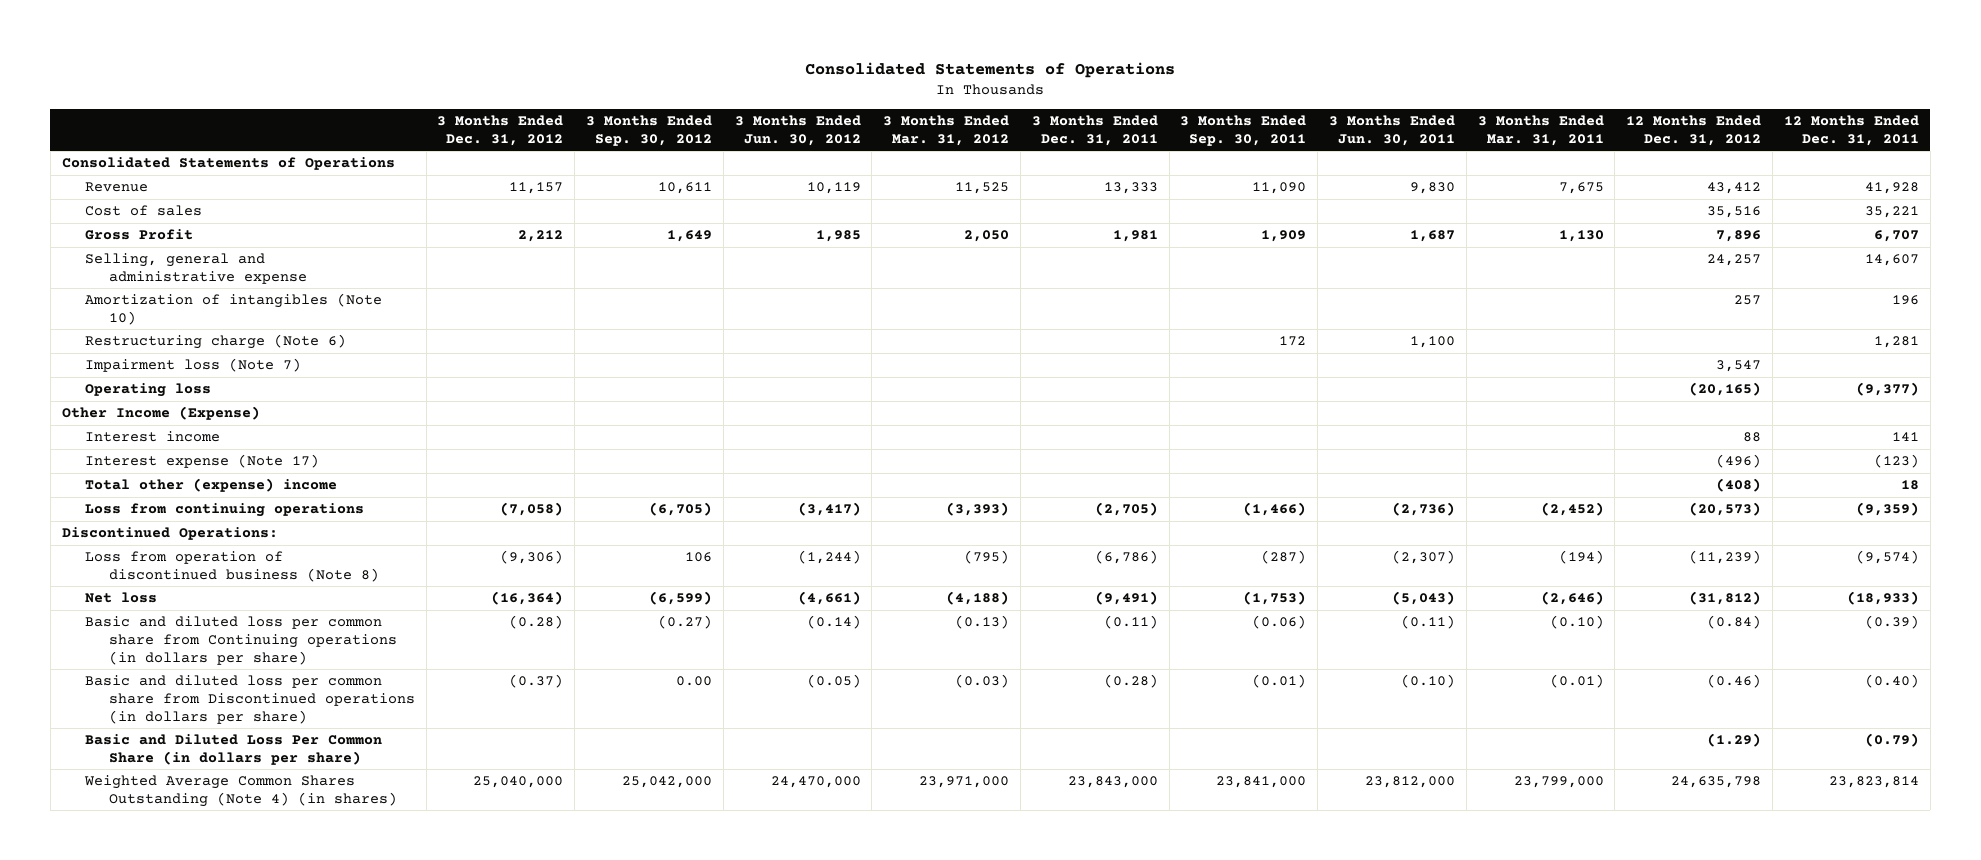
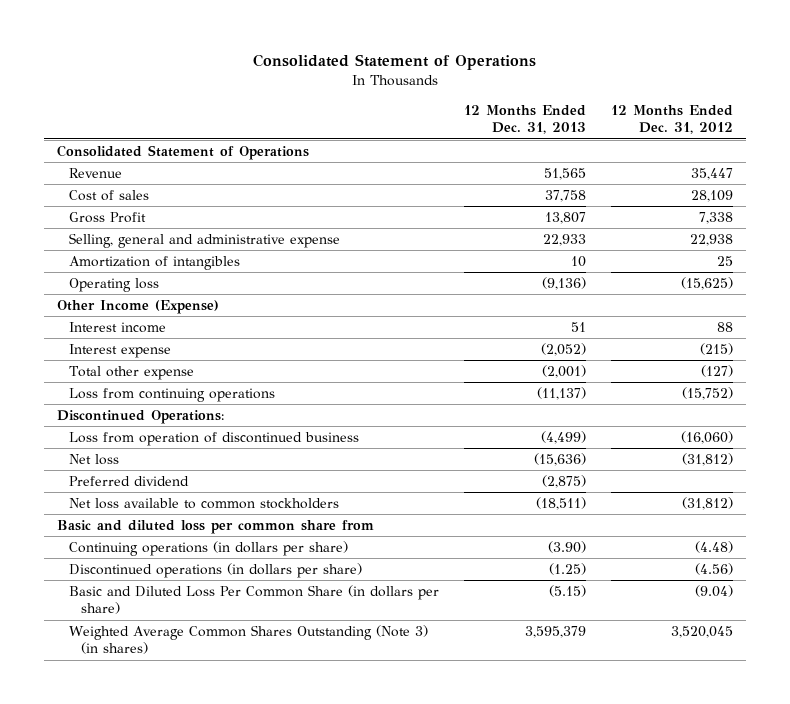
[805,61,1176,78] Consolidated Statements of Operations -> [252,54,536,71] Consolidated Statement of Operations
[437,114,564,146] 3 Months Ended Dec. 31, 2012 -> none
[586,114,713,146] 3 Months Ended Sep. 30, 2012 -> none
[734,114,861,146] 3 Months Ended Jun. 30, 2012 -> none
[883,114,1010,146] 3 Months Ended Mar. 31, 2012 -> none
[1031,114,1158,146] 3 Months Ended Dec. 31, 2011 -> none
[1180,114,1307,146] 3 Months Ended Sep. 30, 2011 -> none
[1329,114,1456,146] 3 Months Ended Jun. 30, 2011 -> none
[1477,114,1604,146] 3 Months Ended Mar. 31, 2011 -> none
[1783,114,1919,146] 12 Months Ended Dec. 31, 2011 -> none
none -> [464,104,587,135] 12 Months Ended Dec. 31, 2013
[85,334,347,350] Restructuring charge (Note 6) -> none
[85,358,302,373] Impairment loss (Note 7) -> none
[61,157,395,171] Consolidated Statements of Operations -> [56,144,309,160] Consolidated Statement of Operations
[1707,182,1762,195] 43,412 -> [691,167,734,180] 35,447
[1707,206,1762,219] 35,516 -> [691,189,734,202] 28,109
[1716,230,1762,243] 7,896 -> [699,211,734,224] 7,338
[1707,254,1762,267] 24,257 -> [690,233,734,246] 22,938
[85,293,383,325] Amortization of intangibles (Note 10) -> [69,255,241,270] Amortization of intangibles
[1734,295,1762,306] 257 -> [717,255,734,266] 25
[1689,382,1762,397] (20,165) -> [681,276,734,290] (15,625)
[85,454,320,469] Interest expense (Note 17) -> [69,343,172,358] Interest expense
[1716,454,1762,469] (496) -> [700,342,734,355] (215)
[85,478,338,493] Total other (expense) income -> [69,365,195,380] Total other expense
[1716,478,1762,493] (408) -> [701,364,734,377] (127)
[1689,502,1762,517] (20,573) -> [682,386,734,400] (15,752)
[85,551,379,582] Loss from operation of discontinued business (Note 8) -> [69,431,360,446] Loss from operation of discontinued business
[1689,550,1762,565] (11,239) -> [681,430,734,444] (16,060)
none -> [69,475,190,486] Preferred dividend
none -> [69,497,340,509] Net loss available to common stockholders
none -> [56,519,374,534] Basic and diluted loss per common share from
[85,616,397,665] Basic and diluted loss per common share from Continuing operations (in dollars per share) -> [69,540,349,556] Continuing operations (in dollars per share)
[1707,615,1762,630] (0.84) -> [695,540,734,553] (4.48)
[85,675,415,724] Basic and diluted loss per common share from Discontinued operations (in dollars per share) -> [69,562,363,578] Discontinued operations (in dollars per share)
[1707,674,1762,689] (0.46) -> [695,562,734,575] (4.56)
[1707,733,1762,748] (1.29) -> [695,584,734,597] (9.04)
[84,775,397,807] Weighted Average Common Shares Outstanding (Note 4) (in shares) -> [69,624,429,655] Weighted Average Common Shares Outstanding (Note 3) (in shares)
[1671,776,1762,789] 24,635,798 -> [671,625,734,638] 3,520,045

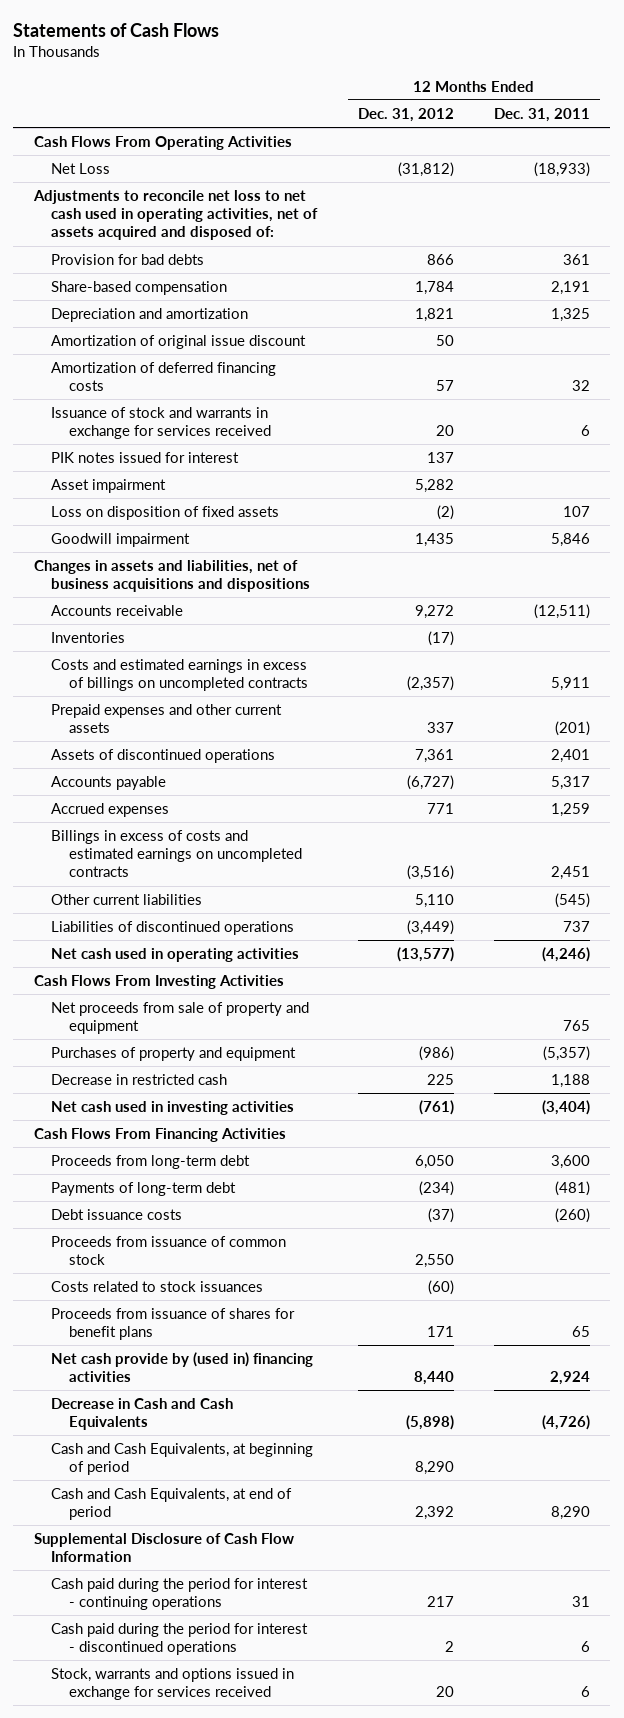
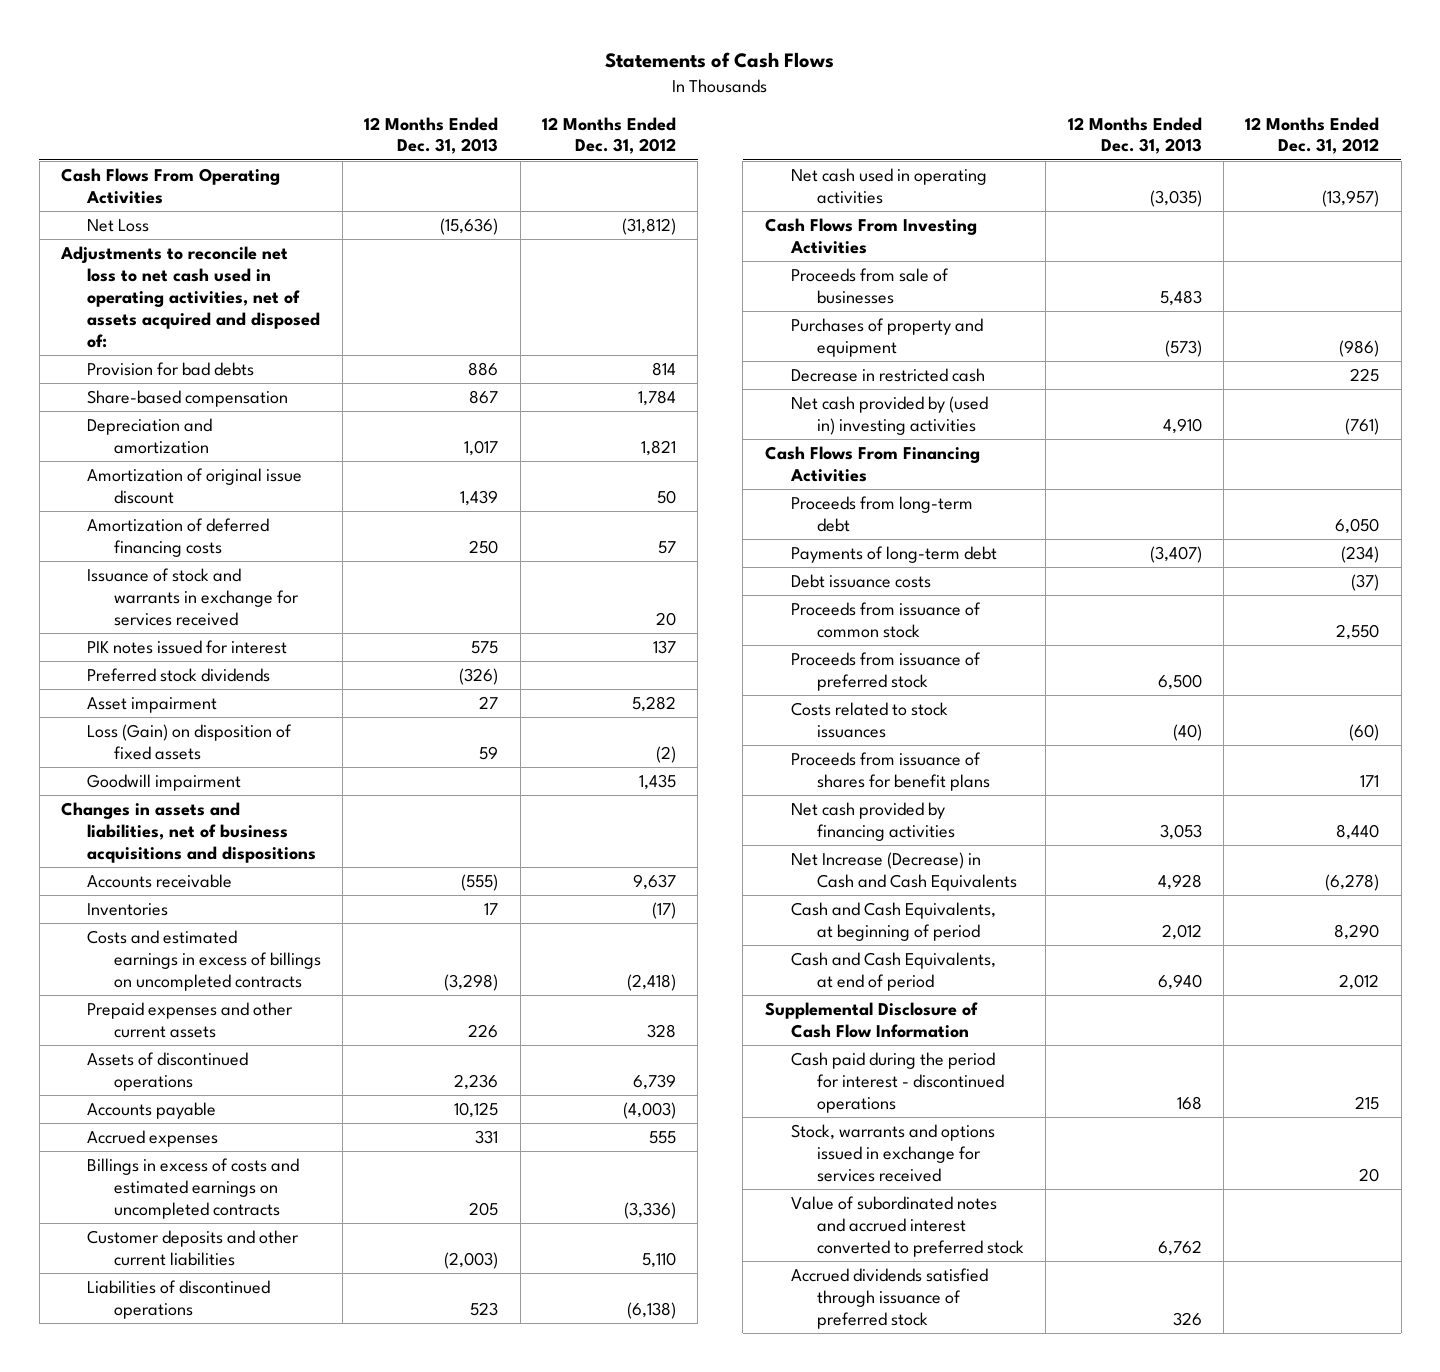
[494,107,591,122] Dec. 31, 2011 -> none
none -> [364,116,499,155] 12 Months Ended Dec. 31, 2013
[426,254,454,266] 866 -> [651,362,676,377] 814
none -> [87,668,271,683] Preferred stock dividends
[51,506,280,521] Loss on disposition of fixed assets -> [87,724,293,760] Loss (Gain) on disposition of fixed assets
[414,605,454,620] 9,272 -> [632,874,676,891] 9,637
[406,676,454,692] (2,357) -> [626,973,676,991] (2,418)
[426,722,454,734] 337 -> [646,1023,676,1038] 328
[414,749,454,764] 7,361 -> [632,1073,676,1090] 6,739
[406,775,454,791] (6,727) -> [622,1102,676,1120] (4,003)
[426,803,454,815] 771 -> [648,1131,676,1145] 555
[406,865,454,881] (3,516) -> [623,1201,676,1219] (3,336)
[51,894,203,906] Other current liabilities -> [87,1230,300,1266] Customer deposits and other current liabilities
[406,920,454,936] (3,449) -> [626,1301,676,1319] (6,138)
[396,947,454,963] (13,577) -> [1322,189,1380,207] (13,957)
[51,1002,310,1035] Net proceeds from sale of property and equipment -> none
none -> [790,268,949,304] Proceeds from sale of businesses
[51,1101,295,1116] Net cash used in investing activities -> [790,396,988,435] Net cash provided by (used in) investing activities
none -> [790,652,981,691] Proceeds from issuance of preferred stock
[51,1352,314,1383] Net cash provide by (used in) financing activities -> [790,802,956,841] Net cash provided by financing activities
[51,1398,234,1431] Decrease in Cash and Cash Equivalents -> [790,852,1018,891] Net Increase (Decrease) in Cash and Cash Equivalents
[405,1415,454,1431] (5,898) -> [1325,873,1380,891] (6,278)
[414,1506,454,1521] 2,392 -> [1339,973,1380,990] 2,012
[51,1578,309,1611] Cash paid during the period for interest - continuing operations -> none
[444,1641,454,1653] 2 -> [1355,1095,1380,1110] 215
none -> [790,1196,1025,1257] Value of subordinated notes and accrued interest converted to preferred stock
none -> [790,1268,988,1329] Accrued dividends satisfied through issuance of preferred stock

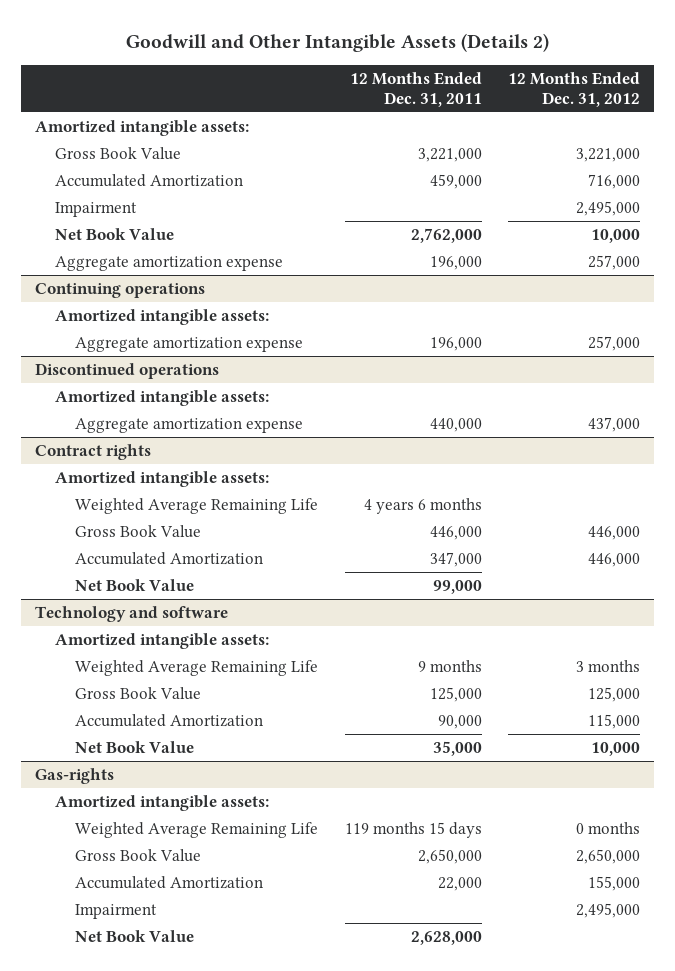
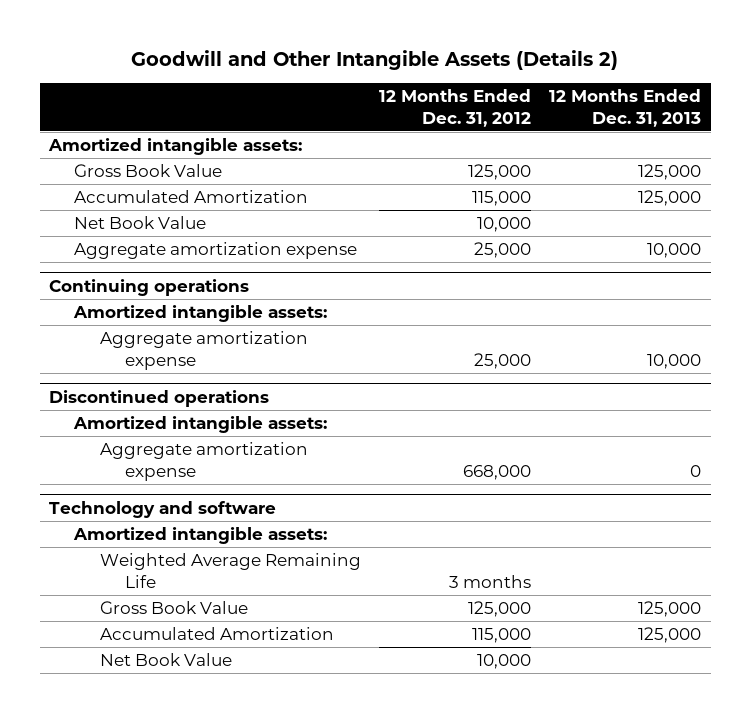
[349,72,482,108] 12 Months Ended Dec. 31, 2011 -> none
none -> [549,89,702,127] 12 Months Ended Dec. 31, 2013
[54,202,137,218] Impairment -> none
[576,148,641,163] 3,221,000 -> [468,164,532,181] 125,000
[588,174,641,190] 716,000 -> [472,191,532,207] 115,000
[588,255,641,271] 257,000 -> [474,242,532,259] 25,000
[588,336,641,352] 257,000 -> [474,352,532,369] 25,000
[34,444,151,461] Contract rights -> none
[54,471,269,488] Amortized intangible assets: -> none
[74,498,318,515] Weighted Average Remaining Life -> none
[74,525,201,539] Gross Book Value -> none
[74,552,263,566] Accumulated Amortization -> none
[74,579,194,592] Net Book Value -> none
[588,417,641,433] 437,000 -> [463,464,532,480] 668,000
[34,768,114,785] Gas-rights -> none
[54,795,269,812] Amortized intangible assets: -> none
[74,822,318,839] Weighted Average Remaining Life -> none
[74,849,201,863] Gross Book Value -> none
[74,876,263,890] Accumulated Amortization -> none
[74,904,157,920] Impairment -> none
[74,930,194,943] Net Book Value -> none

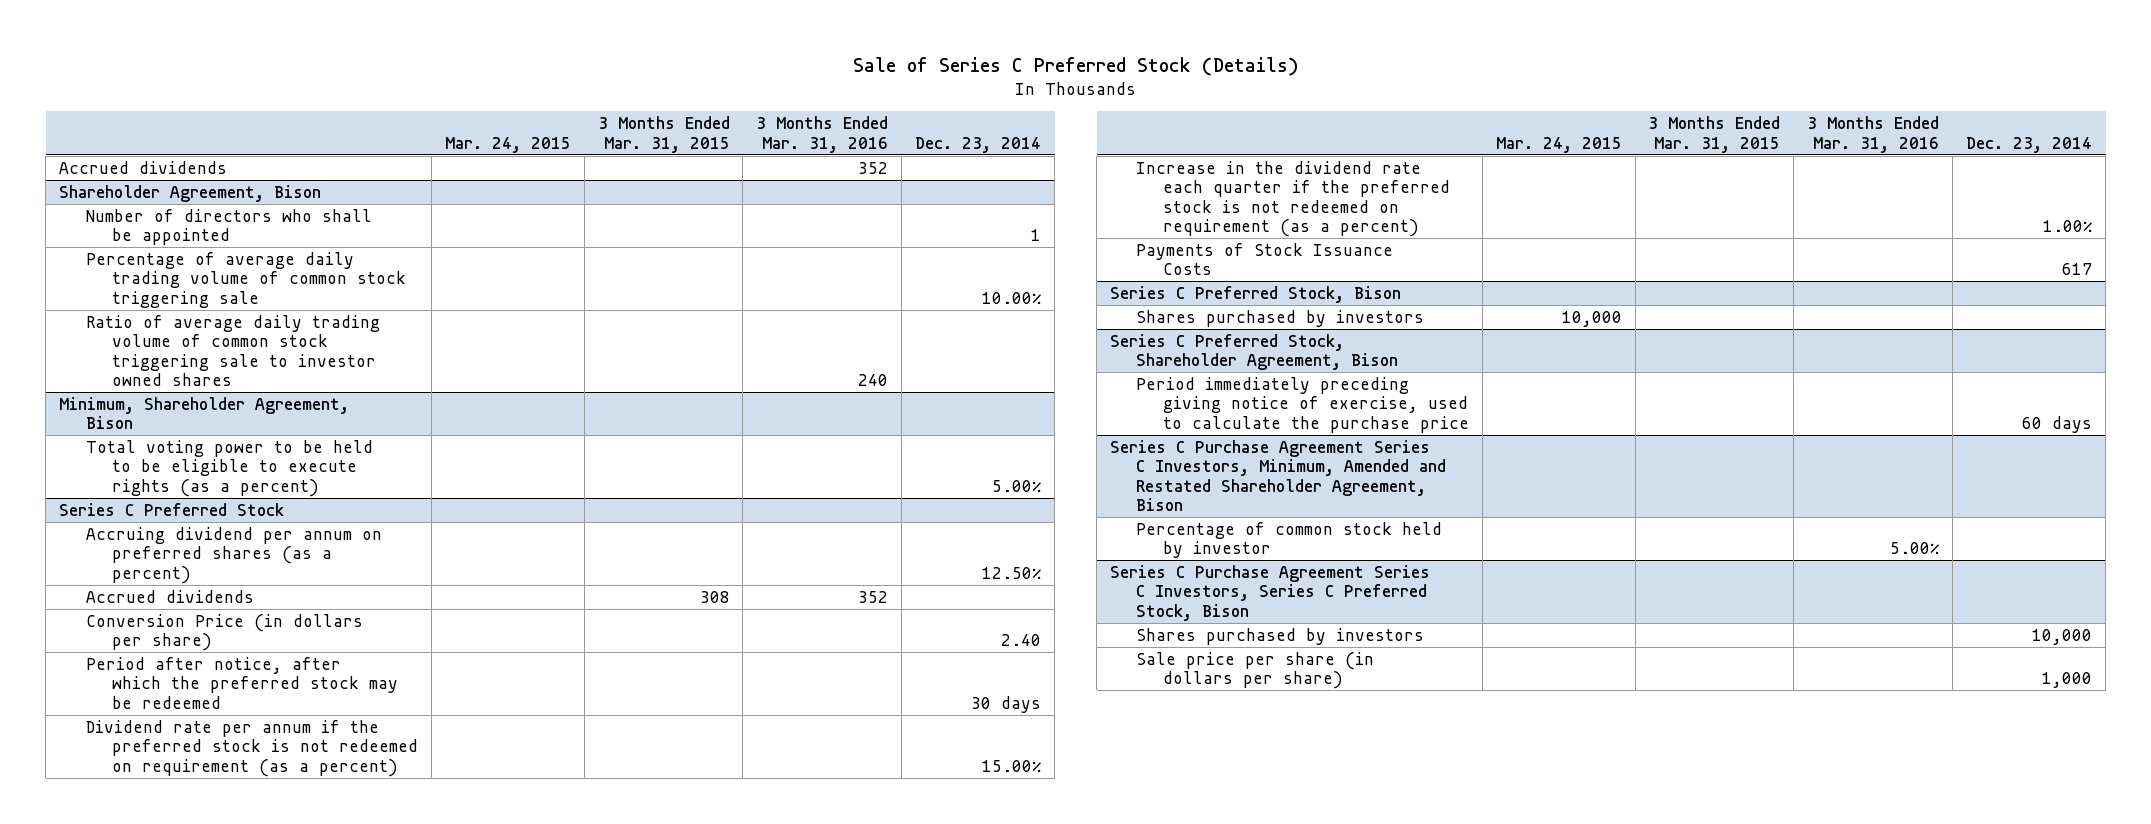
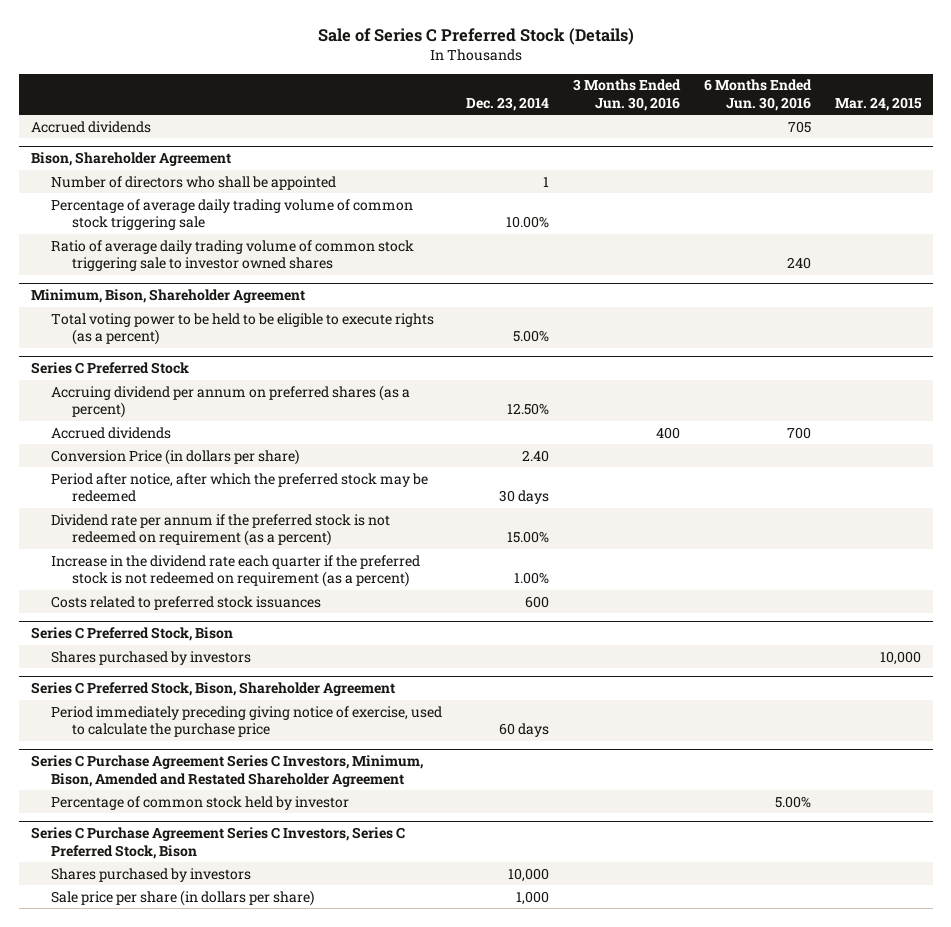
[597,116,730,153] 3 Months Ended Mar. 31, 2015 -> none
[756,116,889,153] 3 Months Ended Mar. 31, 2016 -> none
none -> [572,79,681,111] 3 Months Ended Jun. 30, 2016
none -> [703,79,812,111] 6 Months Ended Jun. 30, 2016
[59,184,322,202] Shareholder Agreement, Bison -> [30,152,231,167] Bison, Shareholder Agreement
[59,396,350,430] Minimum, Shareholder Agreement, Bison -> [30,289,305,304] Minimum, Bison, Shareholder Agreement
[1136,242,1394,276] Payments of Stock Issuance Costs -> [51,595,322,610] Costs related to preferred stock issuances
[2062,263,2093,276] 617 -> [525,595,550,608] 600
[1110,333,1399,371] Series C Preferred Stock, Shareholder Agreement, Bison -> [30,682,395,697] Series C Preferred Stock, Bison, Shareholder Agreement
[1110,439,1447,511] Series C Purchase Agreement Series C Investors, Minimum, Amended and Restated Shareholder Agreement, Bison -> [30,755,423,787] Series C Purchase Agreement Series C Investors, Minimum, Bison, Amended and Restated Shareholder Agreement

